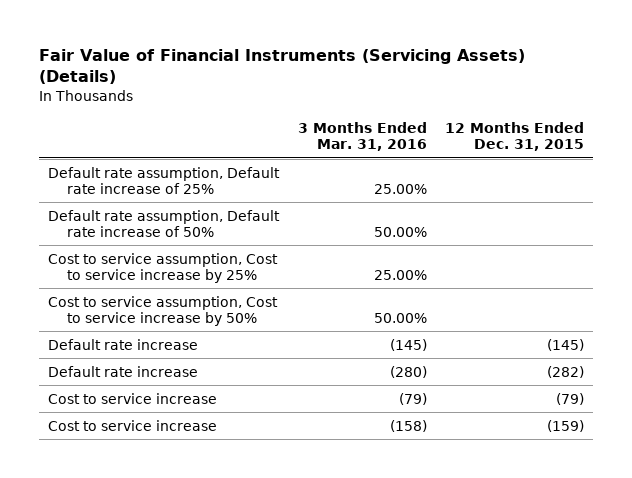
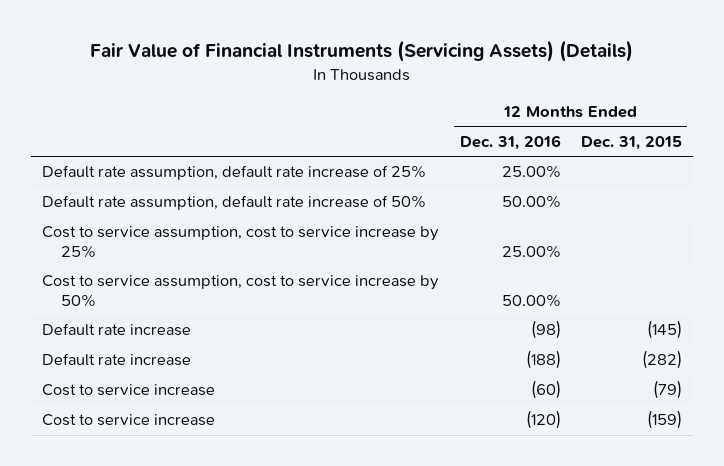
[297,122,427,152] 3 Months Ended Mar. 31, 2016 -> none
none -> [459,134,561,150] Dec. 31, 2016
[48,166,281,194] Default rate assumption, Default rate increase of 25% -> [41,165,426,181] Default rate assumption, default rate increase of 25%
[48,209,281,237] Default rate assumption, Default rate increase of 50% -> [41,195,426,211] Default rate assumption, default rate increase of 50%
[48,252,279,283] Cost to service assumption, Cost to service increase by 25% -> [41,226,439,259] Cost to service assumption, cost to service increase by 25%
[48,295,279,326] Cost to service assumption, Cost to service increase by 50% -> [41,275,439,308] Cost to service assumption, cost to service increase by 50%

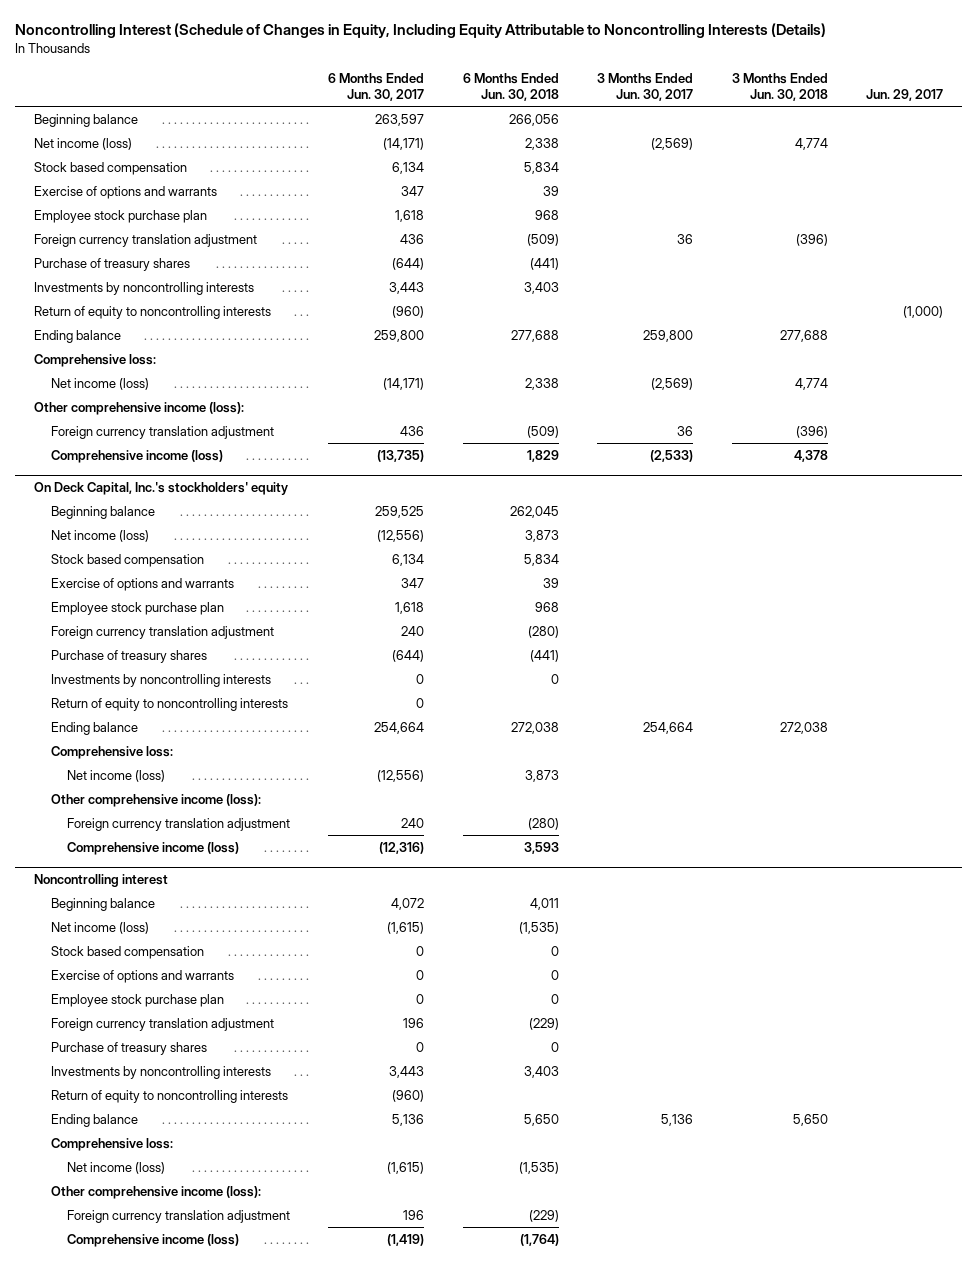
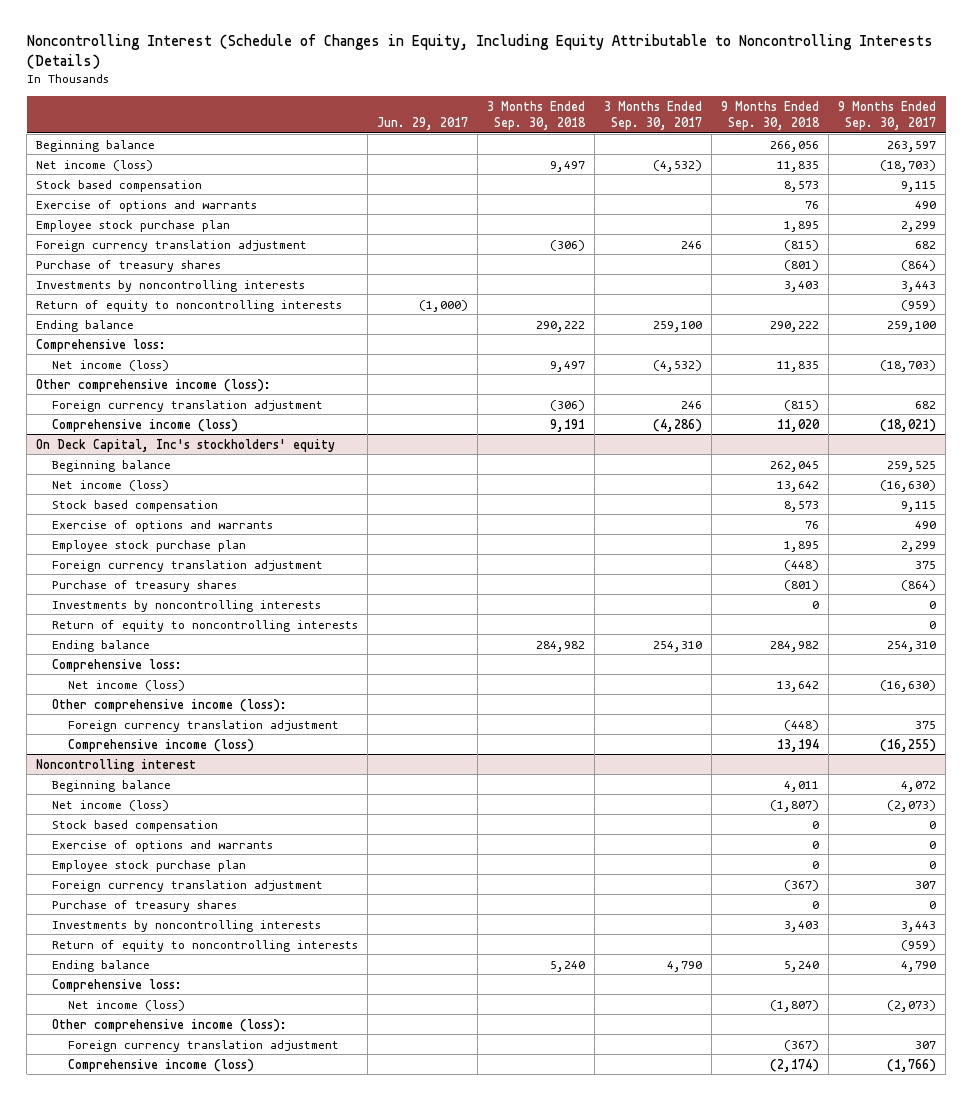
[328,72,425,102] 6 Months Ended Jun. 30, 2017 -> none
[462,72,559,102] 6 Months Ended Jun. 30, 2018 -> none
[597,72,694,102] 3 Months Ended Jun. 30, 2017 -> none
[731,72,828,102] 3 Months Ended Jun. 30, 2018 -> none
none -> [487,100,587,130] 3 Months Ended Sep. 30, 2018
none -> [604,100,703,130] 3 Months Ended Sep. 30, 2017
none -> [721,100,821,130] 9 Months Ended Sep. 30, 2018
none -> [838,100,937,130] 9 Months Ended Sep. 30, 2017
[34,481,289,495] On Deck Capital, Inc.'s stockholders' equity -> [36,438,336,452] On Deck Capital, Inc's stockholders' equity

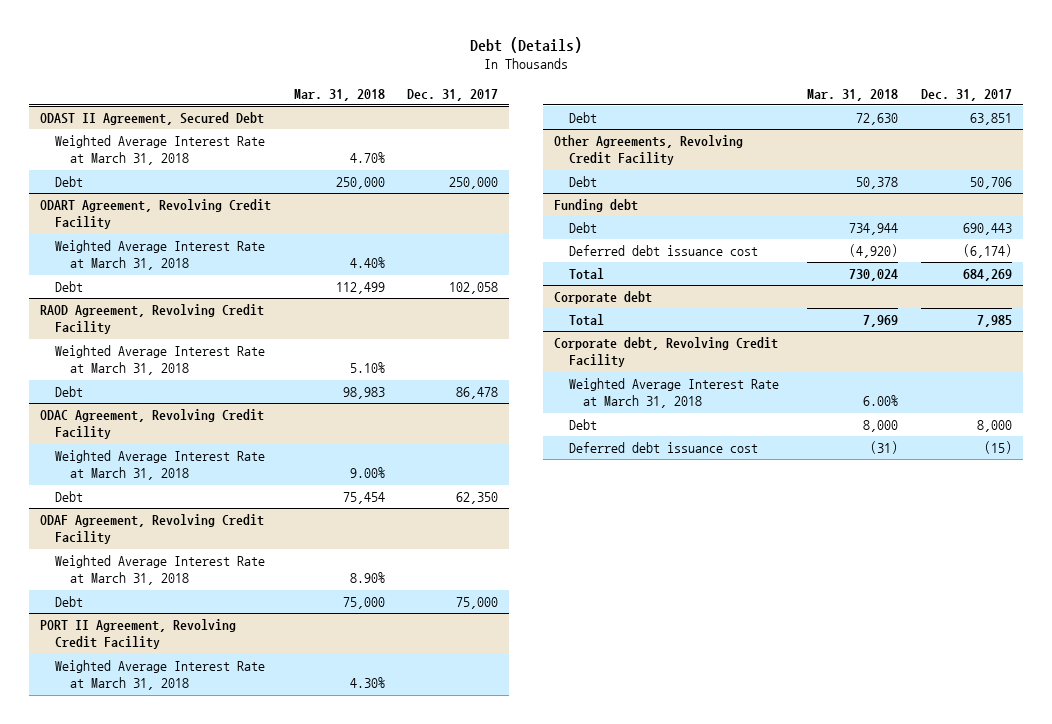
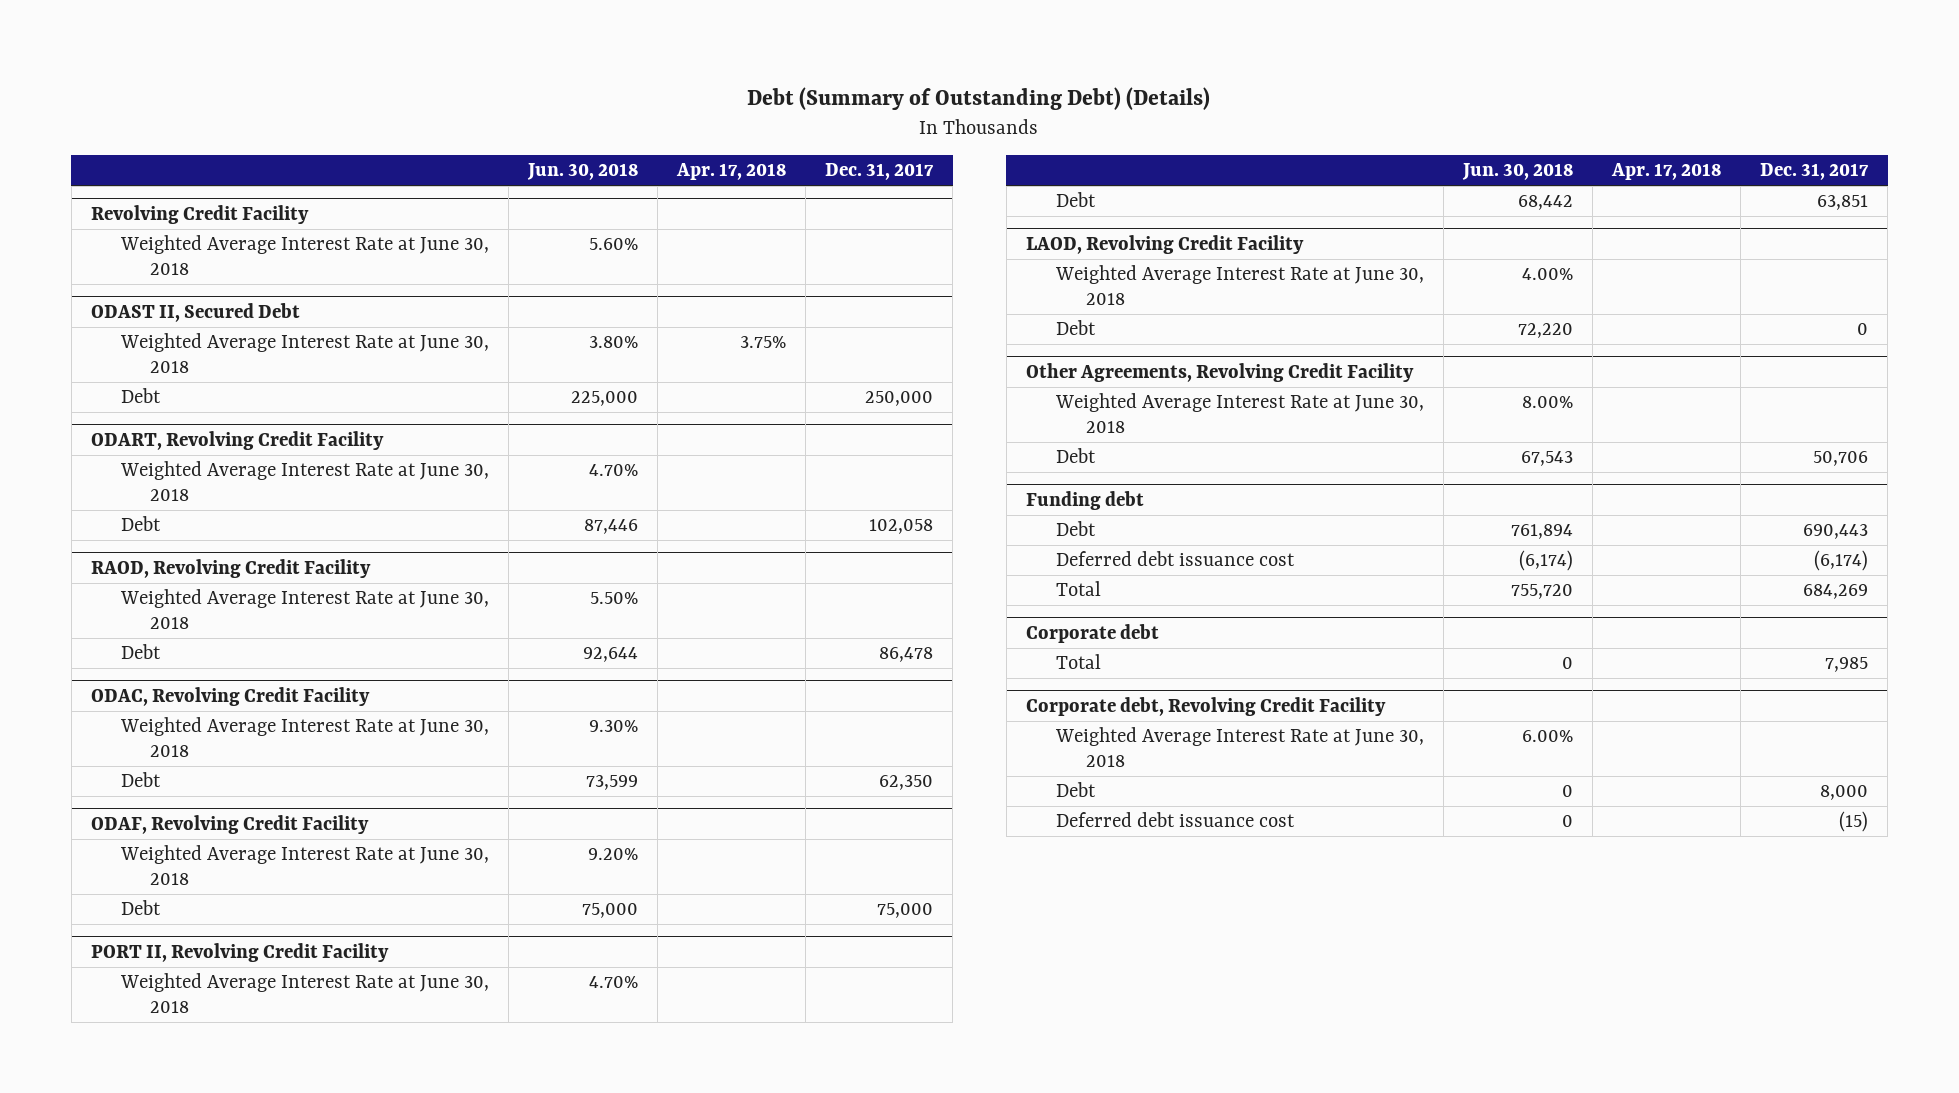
[470,37,583,54] Debt (Details) -> [747,86,1211,110] Debt (Summary of Outstanding Debt) (Details)
[293,88,385,101] Mar. 31, 2018 -> none
none -> [526,163,638,181] Jun. 30, 2018
none -> [675,163,786,181] Apr. 17, 2018
none -> [90,204,309,224] Revolving Credit Facility
none -> [119,235,489,276] Weighted Average Interest Rate at June 30, 2018
[40,111,265,125] ODAST II Agreement, Secured Debt -> [90,302,300,322] ODAST II, Secured Debt
[55,134,266,166] Weighted Average Interest Rate at March 31, 2018 -> [119,333,489,374] Weighted Average Interest Rate at June 30, 2018
[40,198,272,230] ODART Agreement, Revolving Credit Facility -> [90,430,384,450] ODART, Revolving Credit Facility
[55,239,266,271] Weighted Average Interest Rate at March 31, 2018 -> [119,461,489,502] Weighted Average Interest Rate at June 30, 2018
[40,303,265,335] RAOD Agreement, Revolving Credit Facility -> [90,558,371,578] RAOD, Revolving Credit Facility
[55,344,266,376] Weighted Average Interest Rate at March 31, 2018 -> [119,589,489,630] Weighted Average Interest Rate at June 30, 2018
[40,408,265,440] ODAC Agreement, Revolving Credit Facility -> [90,686,370,706] ODAC, Revolving Credit Facility
[55,449,266,481] Weighted Average Interest Rate at March 31, 2018 -> [119,717,489,758] Weighted Average Interest Rate at June 30, 2018
[40,513,265,545] ODAF Agreement, Revolving Credit Facility -> [90,814,369,834] ODAF, Revolving Credit Facility
[55,554,266,586] Weighted Average Interest Rate at March 31, 2018 -> [119,845,489,886] Weighted Average Interest Rate at June 30, 2018
[40,618,237,650] PORT II Agreement, Revolving Credit Facility -> [90,942,389,962] PORT II, Revolving Credit Facility
[55,659,266,691] Weighted Average Interest Rate at March 31, 2018 -> [119,973,489,1014] Weighted Average Interest Rate at June 30, 2018
none -> [1025,234,1304,254] LAOD, Revolving Credit Facility
none -> [1054,265,1424,306] Weighted Average Interest Rate at June 30, 2018
none -> [1055,320,1096,336] Debt
none -> [1054,393,1424,434] Weighted Average Interest Rate at June 30, 2018
[568,377,779,409] Weighted Average Interest Rate at March 31, 2018 -> [1054,727,1424,768] Weighted Average Interest Rate at June 30, 2018

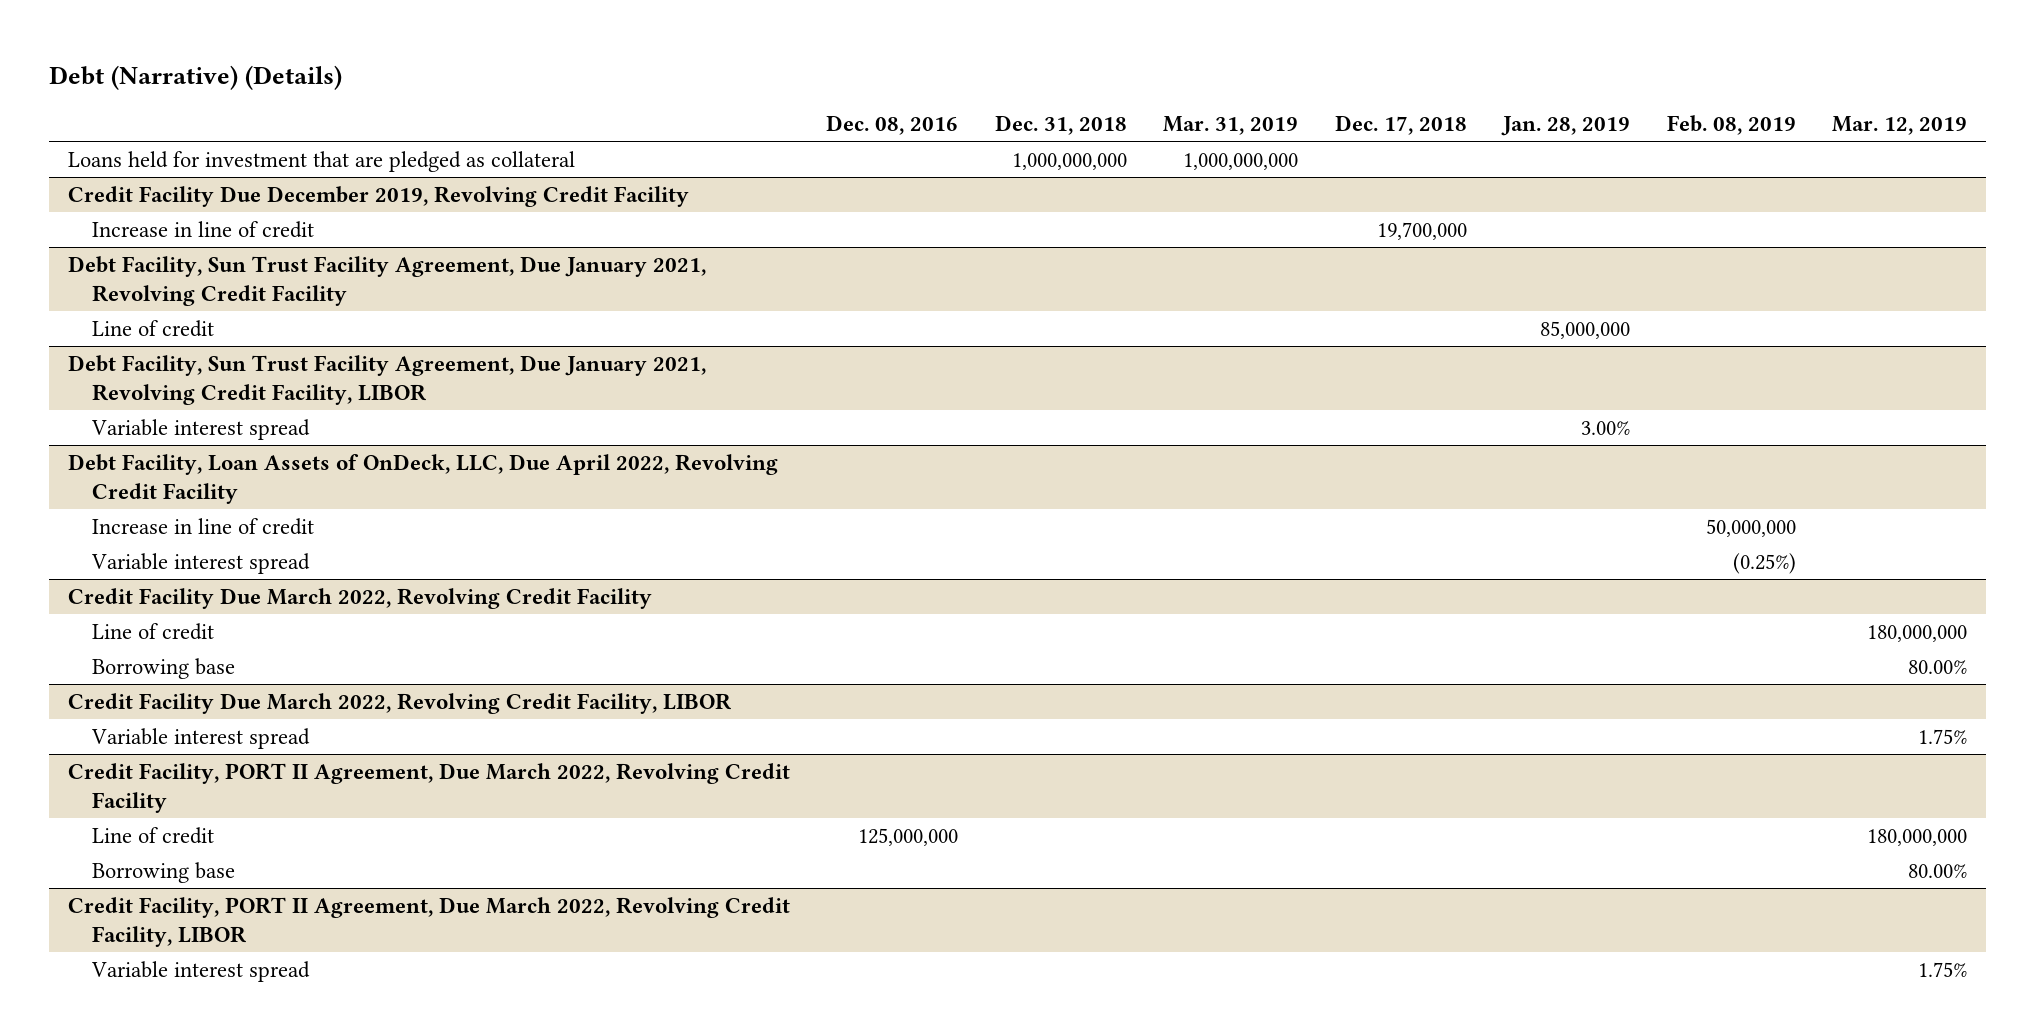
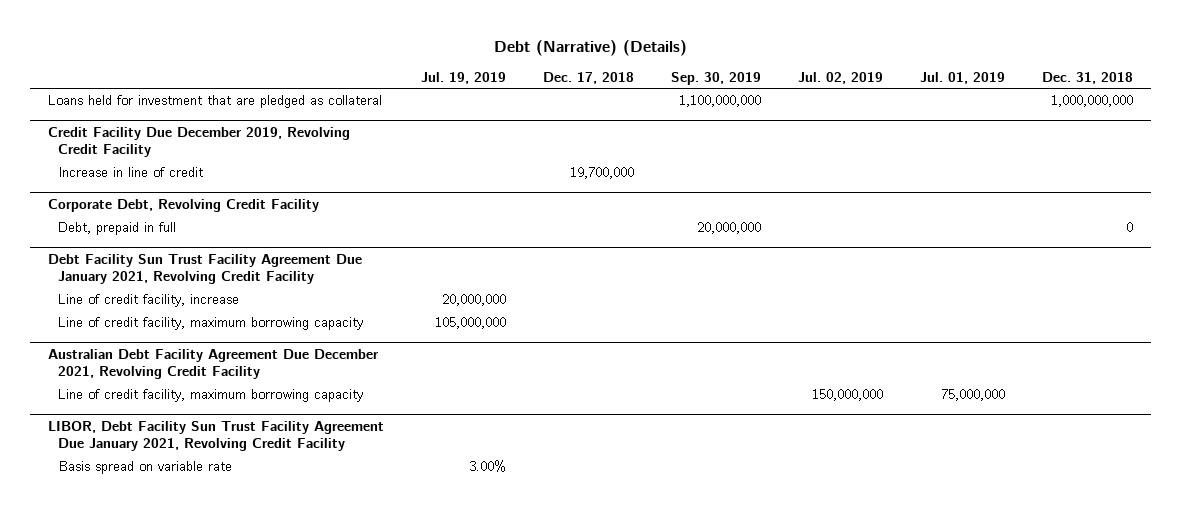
[826,115,959,136] Dec. 08, 2016 -> none
[1163,116,1299,136] Mar. 31, 2019 -> none
[1501,116,1631,137] Jan. 28, 2019 -> none
[1666,115,1796,136] Feb. 08, 2019 -> none
[1832,116,1968,136] Mar. 12, 2019 -> none
none -> [421,71,507,84] Jul. 19, 2019
none -> [671,71,762,85] Sep. 30, 2019
none -> [798,71,884,84] Jul. 02, 2019
none -> [920,71,1006,84] Jul. 01, 2019
[67,453,778,504] Debt Facility, Loan Assets of OnDeck, LLC, Due April 2022, Revolving Credit Facility -> none
[91,517,314,535] Increase in line of credit -> none
[90,552,310,574] Variable interest spread -> none
[67,587,652,609] Credit Facility Due March 2022, Revolving Credit Facility -> none
[91,622,214,640] Line of credit -> none
[91,657,235,679] Borrowing base -> none
[67,692,731,714] Credit Facility Due March 2022, Revolving Credit Facility, LIBOR -> none
[90,727,310,749] Variable interest spread -> none
[67,762,790,813] Credit Facility, PORT II Agreement, Due March 2022, Revolving Credit Facility -> none
[91,826,214,844] Line of credit -> none
[91,861,235,883] Borrowing base -> none
[67,896,790,947] Credit Facility, PORT II Agreement, Due March 2022, Revolving Credit Facility, LIBOR -> none
[90,960,310,982] Variable interest spread -> none
none -> [48,198,320,212] Corporate Debt, Revolving Credit Facility
none -> [58,222,177,236] Debt, prepaid in full
[67,255,706,306] Debt Facility, Sun Trust Facility Agreement, Due January 2021, Revolving Credit Facility -> [48,253,363,285] Debt Facility Sun Trust Facility Agreement Due January 2021, Revolving Credit Facility
none -> [58,294,240,308] Line of credit facility, increase
[91,319,214,337] Line of credit -> [58,317,364,331] Line of credit facility, maximum borrowing capacity
none -> [48,348,379,380] Australian Debt Facility Agreement Due December 2021, Revolving Credit Facility
none -> [58,389,364,403] Line of credit facility, maximum borrowing capacity
[67,354,706,405] Debt Facility, Sun Trust Facility Agreement, Due January 2021, Revolving Credit Facility, LIBOR -> [48,420,385,452] LIBOR, Debt Facility Sun Trust Facility Agreement Due January 2021, Revolving Credit Facility
[90,418,310,440] Variable interest spread -> [58,461,233,475] Basis spread on variable rate

